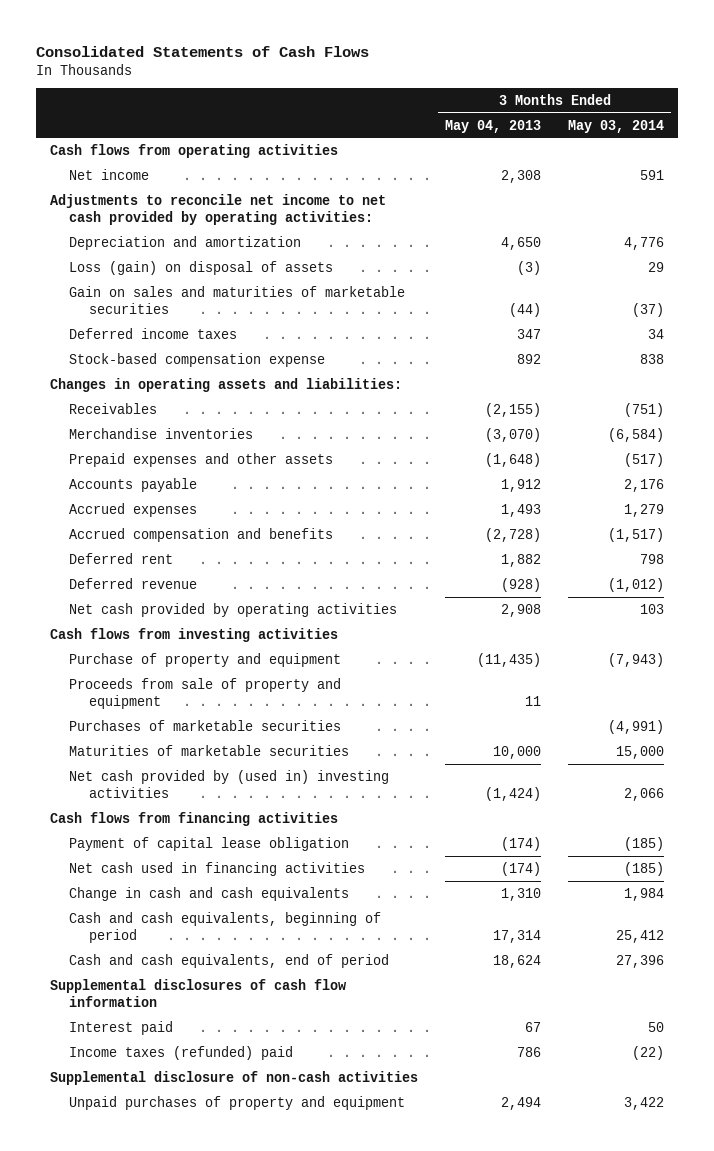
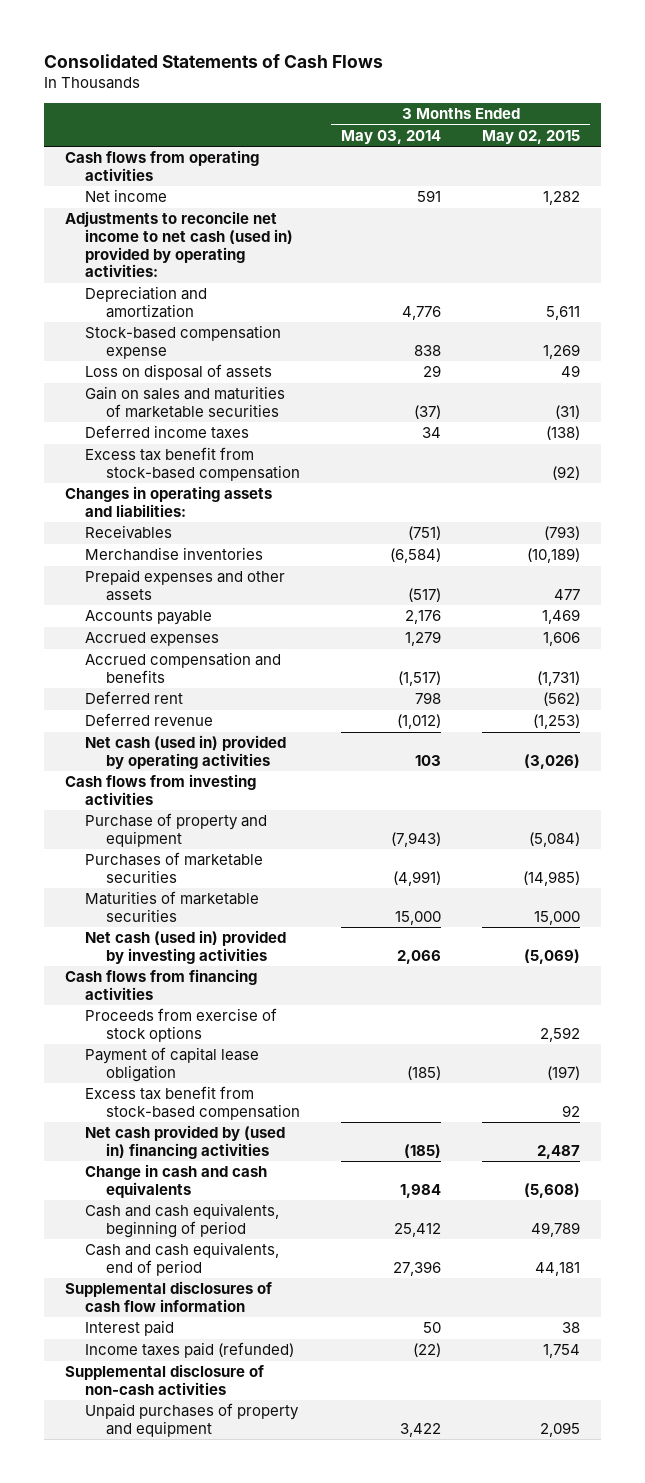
[445,119,542,133] May 04, 2013 -> none
none -> [482,130,581,145] May 02, 2015
[49,193,386,225] Adjustments to reconcile net income to net cash provided by operating activities: -> [64,211,294,278] Adjustments to reconcile net income to net cash (used in) provided by operating activities:
[69,352,326,367] Stock-based compensation expense -> [85,325,282,360] Stock-based compensation expense
[69,260,334,275] Loss (gain) on disposal of assets -> [85,364,273,381] Loss on disposal of assets
none -> [85,447,300,482] Excess tax benefit from stock-based compensation
[69,602,398,617] Net cash provided by operating activities -> [85,735,287,770] Net cash (used in) provided by operating activities
[69,677,342,709] Proceeds from sale of property and equipment -> none
[69,769,390,798] Net cash provided by (used in) investing activities -> [85,930,287,965] Net cash (used in) provided by investing activities
none -> [85,1008,278,1043] Proceeds from exercise of stock options
none -> [85,1086,300,1121] Excess tax benefit from stock-based compensation
[69,861,366,876] Net cash used in financing activities -> [85,1125,286,1160] Net cash provided by (used in) financing activities
[69,1045,294,1060] Income taxes (refunded) paid -> [85,1342,295,1359] Income taxes paid (refunded)

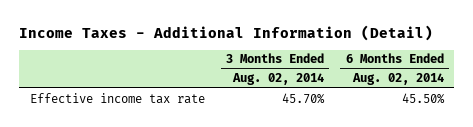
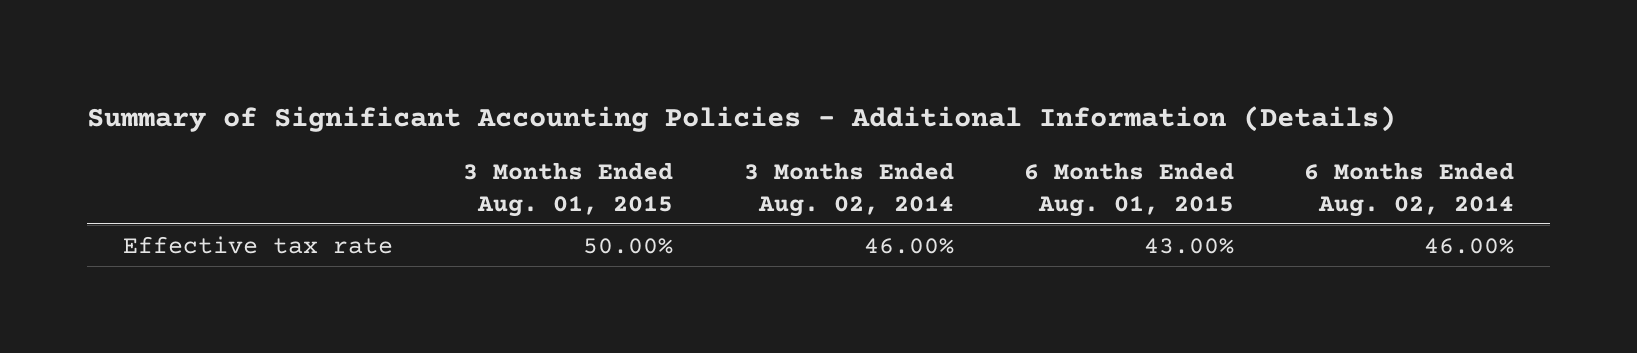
[18,24,433,41] Income Taxes - Additional Information (Detail) -> [87,106,1397,133] Summary of Significant Accounting Policies - Additional Information (Details)
none -> [463,161,674,217] 3 Months Ended Aug. 01, 2015
none -> [1023,161,1234,217] 6 Months Ended Aug. 01, 2015
[29,92,205,104] Effective income tax rate -> [122,235,393,254] Effective tax rate
[282,92,326,104] 45.70% -> [863,237,954,254] 46.00%
[401,92,445,104] 45.50% -> [1424,237,1515,254] 46.00%

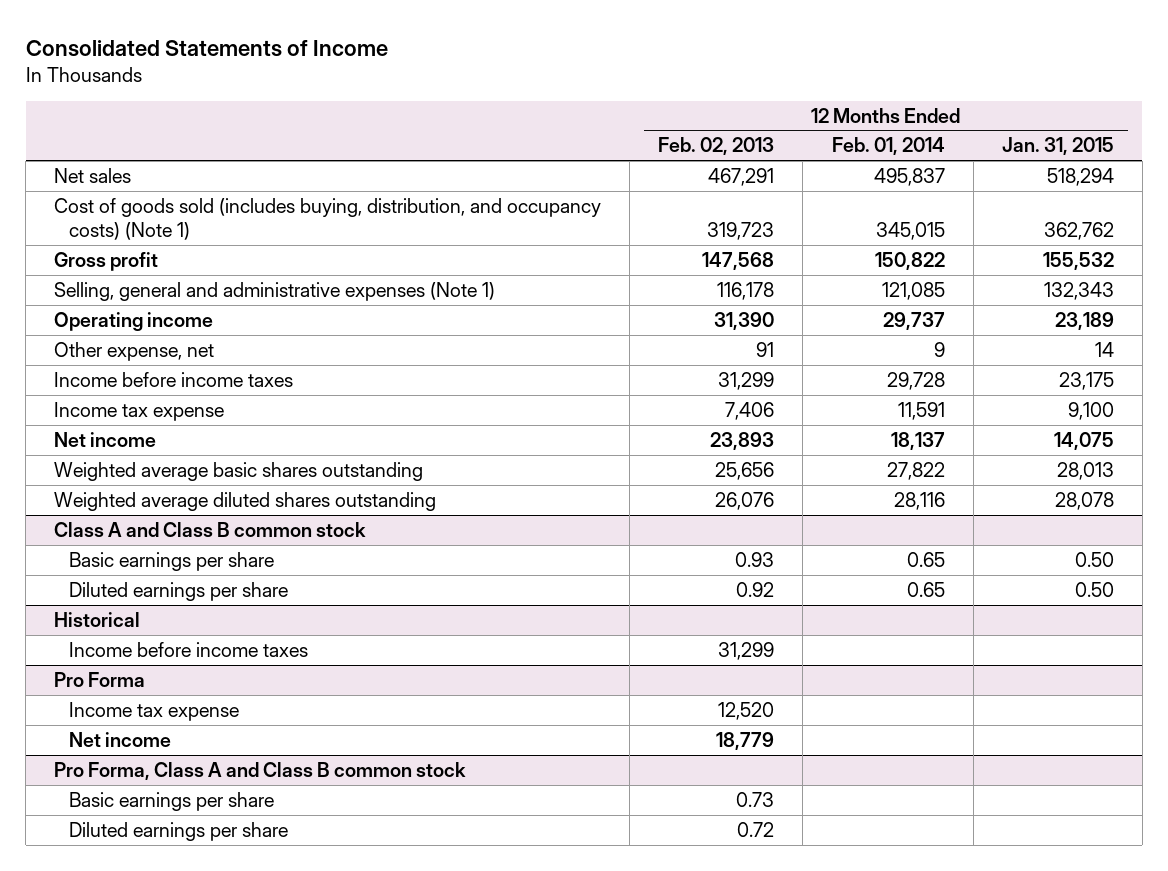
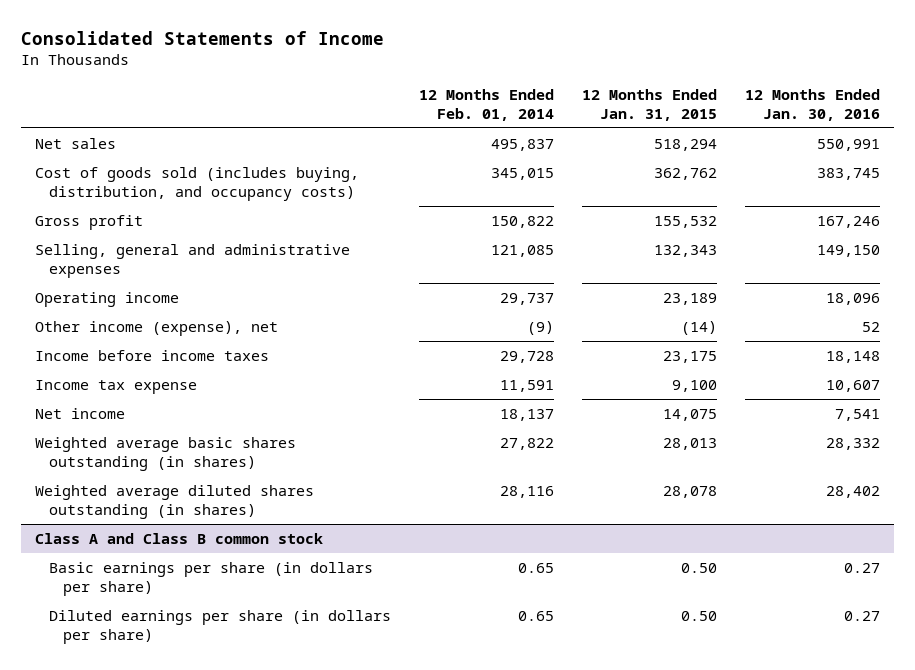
[658,137,775,156] Feb. 02, 2013 -> none
none -> [744,88,880,121] 12 Months Ended Jan. 30, 2016
[54,197,602,241] Cost of goods sold (includes buying, distribution, and occupancy costs) (Note 1) -> [35,166,360,201] Cost of goods sold (includes buying, distribution, and occupancy costs)
[54,281,496,301] Selling, general and administrative expenses (Note 1) -> [35,243,351,278] Selling, general and administrative expenses
[54,341,215,361] Other expense, net -> [35,320,279,336] Other income (expense), net
[933,341,945,357] 9 -> [527,320,555,335] (9)
[1094,341,1114,357] 14 -> [680,320,717,335] (14)
[54,461,424,481] Weighted average basic shares outstanding -> [35,436,297,471] Weighted average basic shares outstanding (in shares)
[54,491,437,511] Weighted average diluted shares outstanding -> [35,484,315,519] Weighted average diluted shares outstanding (in shares)
[54,611,141,627] Historical -> none
[69,641,309,657] Income before income taxes -> none
[54,671,146,687] Pro Forma -> none
[69,701,240,721] Income tax expense -> none
[69,731,172,747] Net income -> none
[54,761,467,780] Pro Forma, Class A and Class B common stock -> none
[69,791,275,811] Basic earnings per share -> none
[69,821,289,841] Diluted earnings per share -> none
[69,551,275,571] Basic earnings per share -> [49,561,374,596] Basic earnings per share (in dollars per share)
[69,581,289,601] Diluted earnings per share -> [49,609,392,644] Diluted earnings per share (in dollars per share)

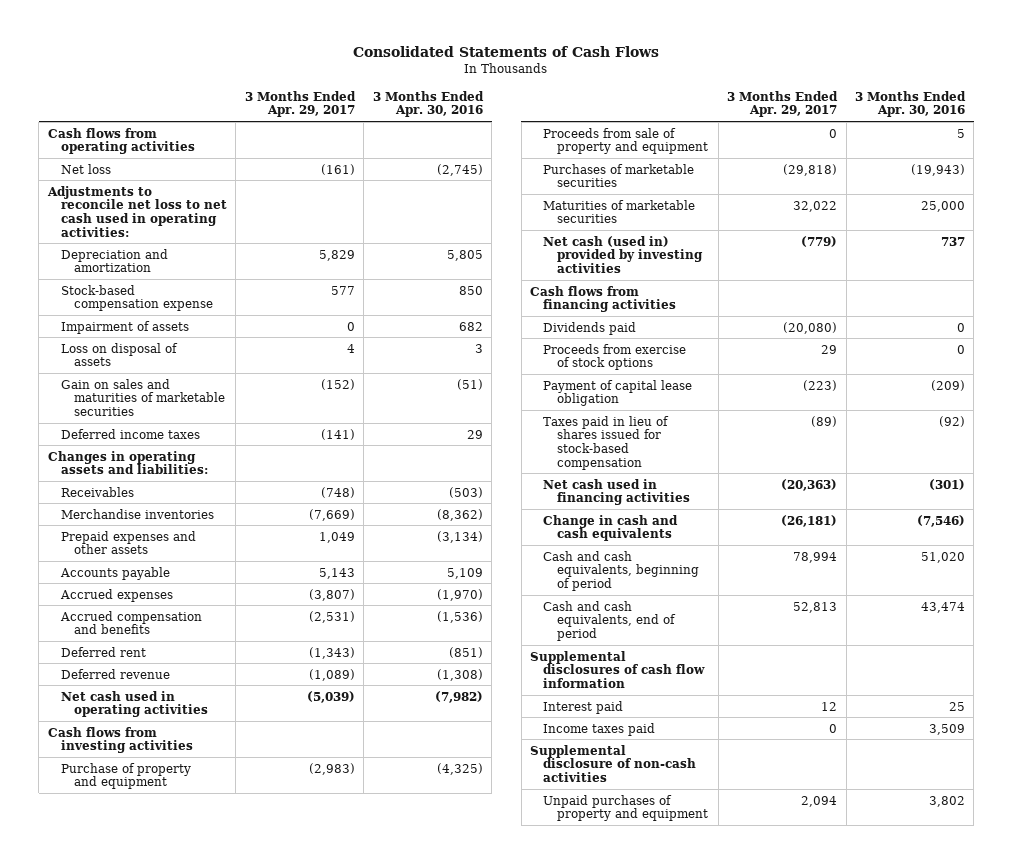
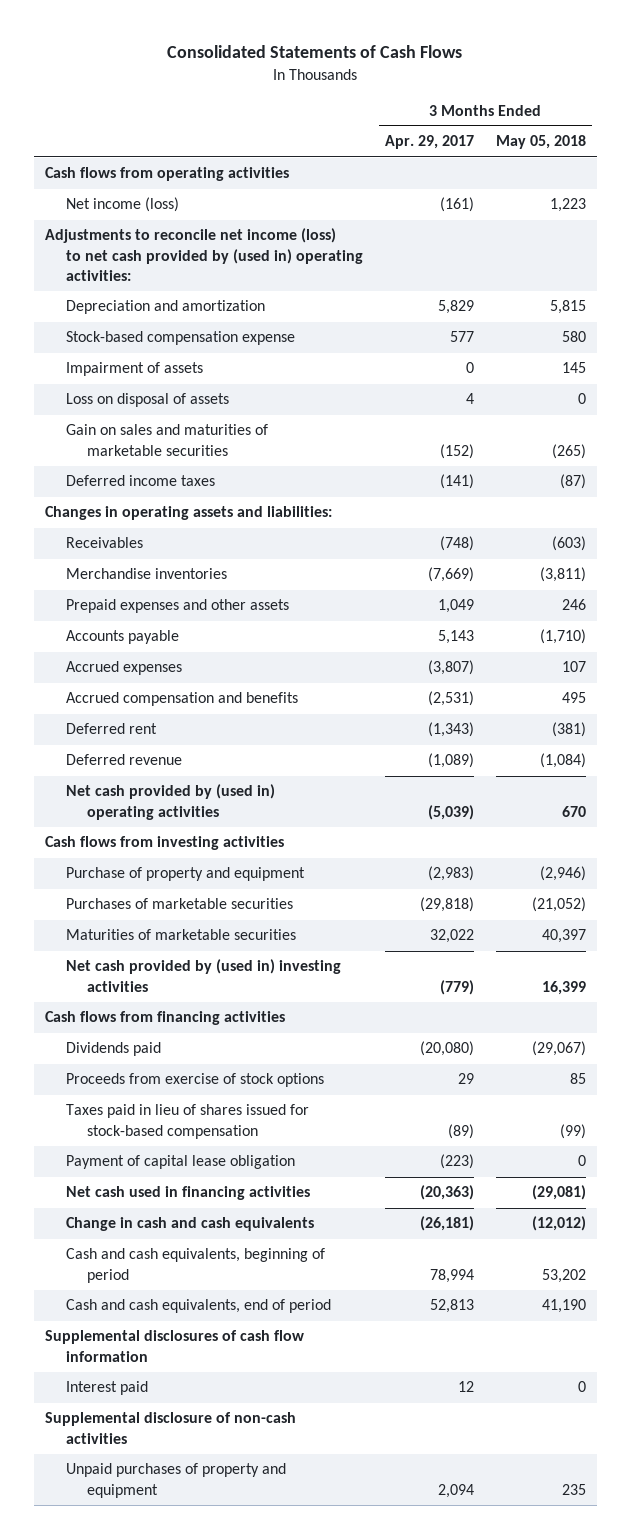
[372,90,484,118] 3 Months Ended Apr. 30, 2016 -> none
none -> [495,135,586,150] May 05, 2018
[61,163,112,174] Net loss -> [65,197,179,213] Net income (loss)
[46,185,228,237] Adjustments to reconcile net loss to net cash used in operating activities: -> [44,228,363,281] Adjustments to reconcile net income (loss) to net cash provided by (used in) operating activities:
[61,690,209,718] Net cash used in operating activities -> [65,784,275,820] Net cash provided by (used in) operating activities
[543,127,708,155] Proceeds from sale of property and equipment -> none
[543,235,703,273] Net cash (used in) provided by investing activities -> [65,959,341,992] Net cash provided by (used in) investing activities
[543,379,693,407] Payment of capital lease obligation -> [65,1155,295,1170] Payment of capital lease obligation
[543,722,656,736] Income taxes paid -> none

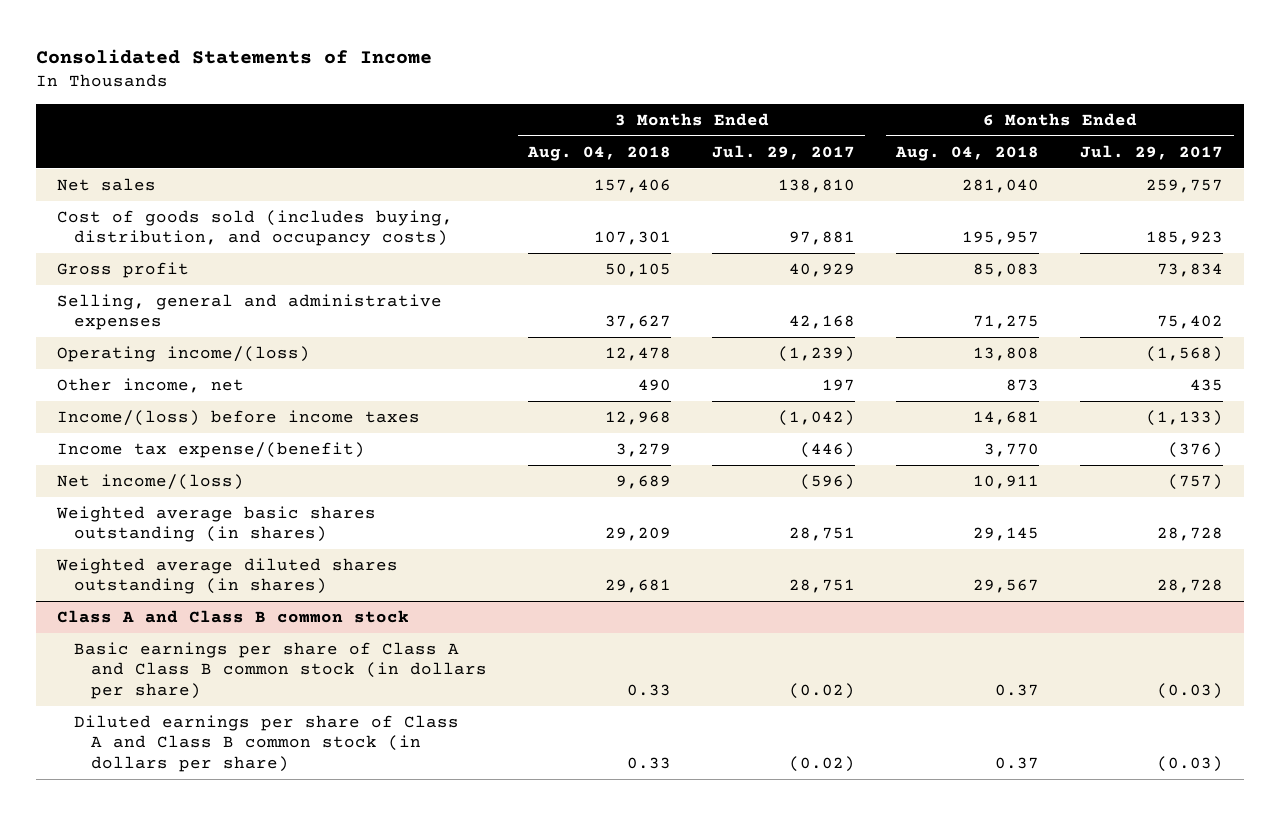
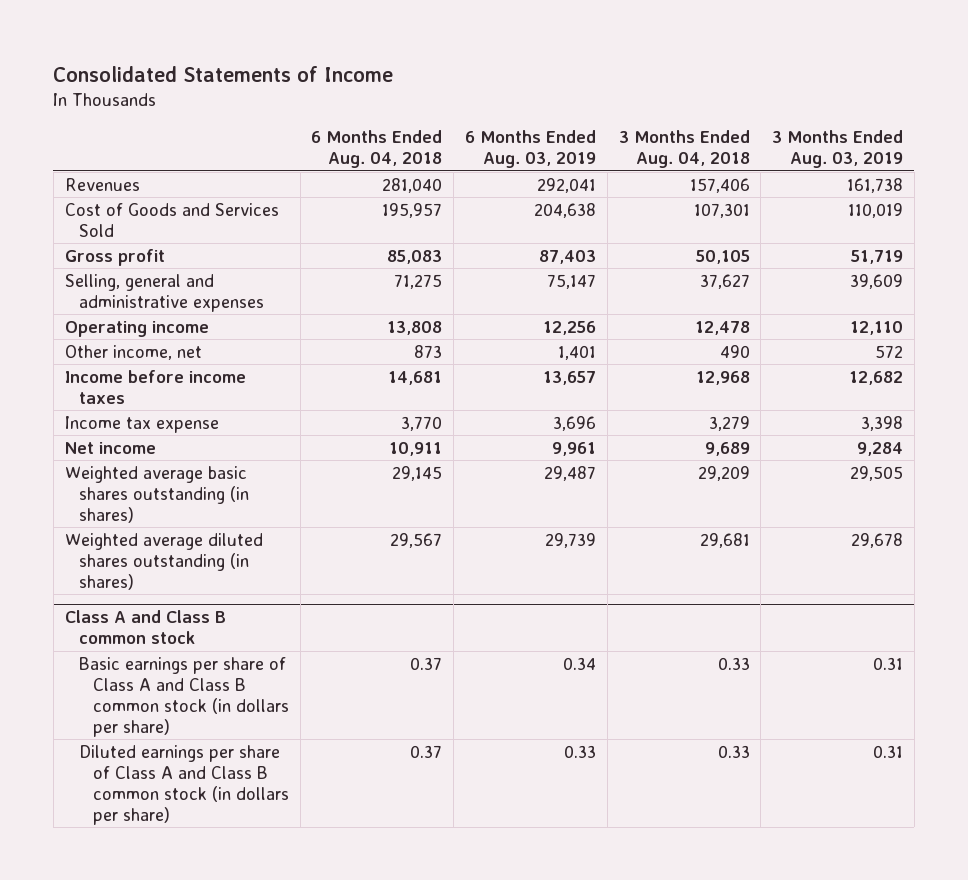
[712,144,856,160] Jul. 29, 2017 -> none
[1080,144,1224,160] Jul. 29, 2017 -> none
none -> [464,129,596,168] 6 Months Ended Aug. 03, 2019
none -> [772,129,904,168] 3 Months Ended Aug. 03, 2019
[56,178,156,192] Net sales -> [64,177,140,191] Revenues
[56,210,453,247] Cost of goods sold (includes buying, distribution, and occupancy costs) -> [64,202,279,237] Cost of Goods and Services Sold
[56,346,310,363] Operating income/(loss) -> [64,320,209,337] Operating income
[56,410,420,427] Income/(loss) before income taxes -> [64,369,246,404] Income before income taxes
[56,442,365,459] Income tax expense/(benefit) -> [64,415,219,433] Income tax expense
[56,474,244,491] Net income/(loss) -> [64,441,156,454] Net income

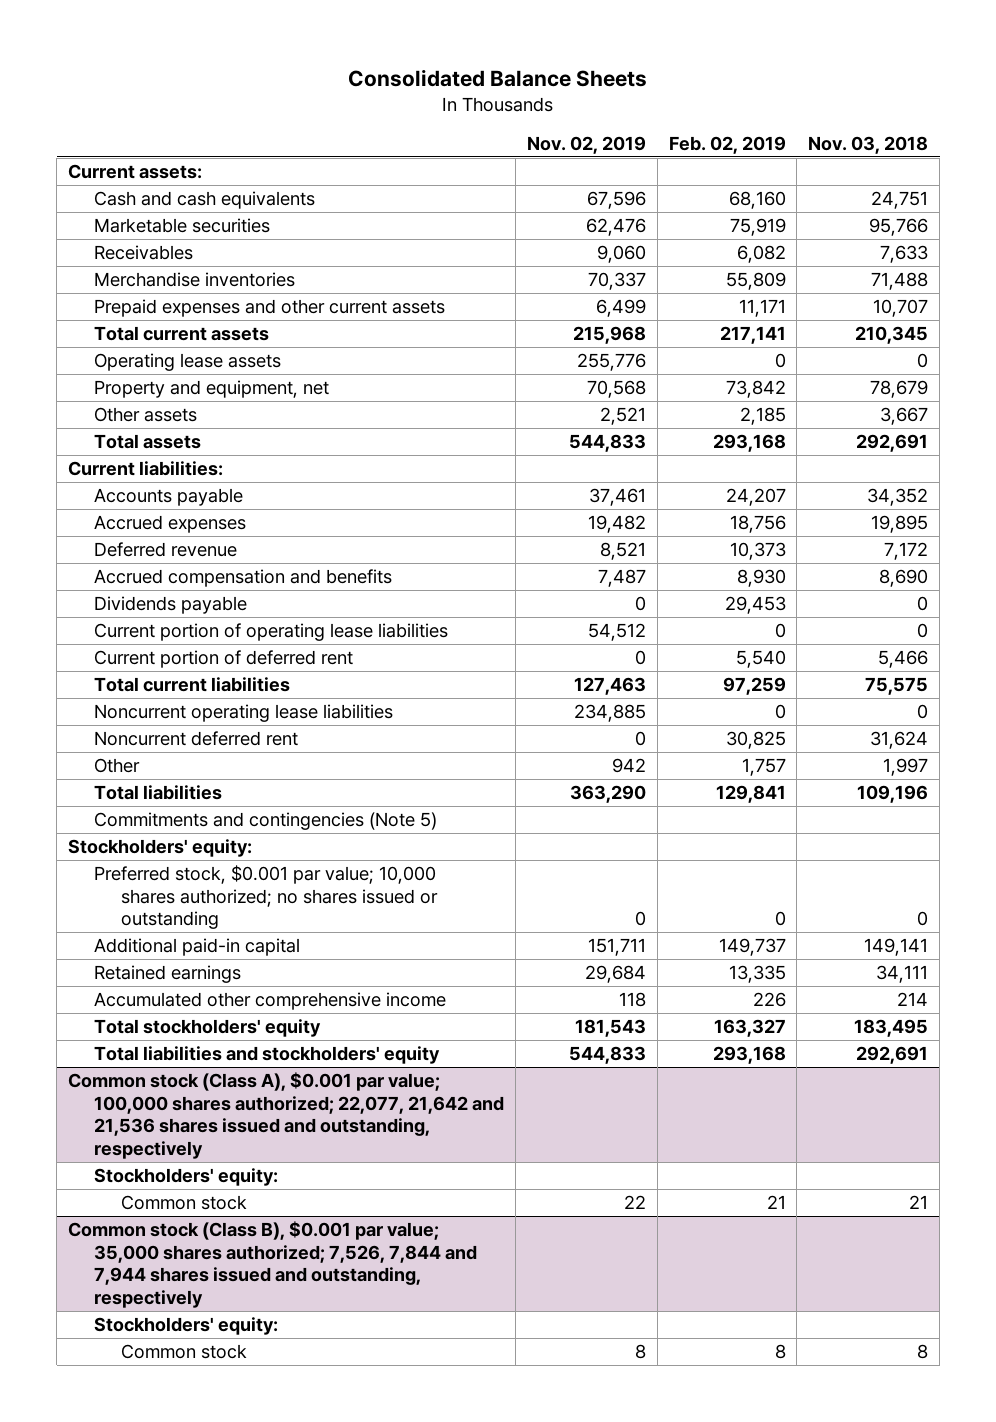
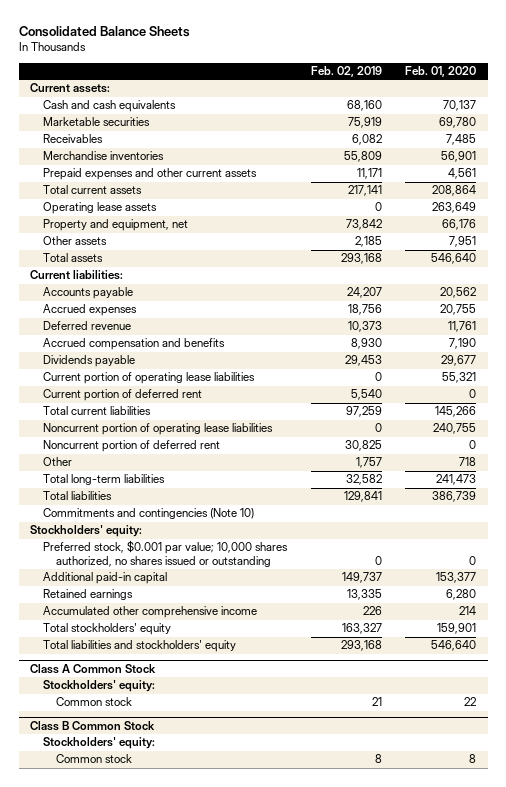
[526,135,646,154] Nov. 02, 2019 -> none
[808,135,929,154] Nov. 03, 2018 -> none
none -> [404,66,476,78] Feb. 01, 2020
[94,704,394,723] Noncurrent operating lease liabilities -> [43,423,274,436] Noncurrent portion of operating lease liabilities
[94,731,299,747] Noncurrent deferred rent -> [43,440,221,453] Noncurrent portion of deferred rent
none -> [43,474,166,486] Total long-term liabilities
[94,812,438,831] Commitments and contingencies (Note 5) -> [43,508,255,520] Commitments and contingencies (Note 10)
[94,865,438,930] Preferred stock, $0.001 par value; 10,000 shares authorized; no shares issued or outstanding -> [43,540,289,567] Preferred stock, $0.001 par value; 10,000 shares authorized, no shares issued or outstanding
[67,1072,505,1159] Common stock (Class A), $0.001 par value; 100,000 shares authorized; 22,077, 21,642 and 21,536 shares issued and outstanding, respectively -> [30,664,157,675] Class A Common Stock
[67,1221,478,1308] Common stock (Class B), $0.001 par value; 35,000 shares authorized; 7,526, 7,844 and 7,944 shares issued and outstanding, respectively -> [30,721,156,732] Class B Common Stock

